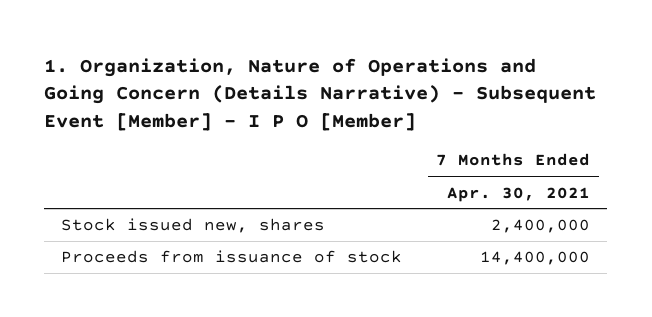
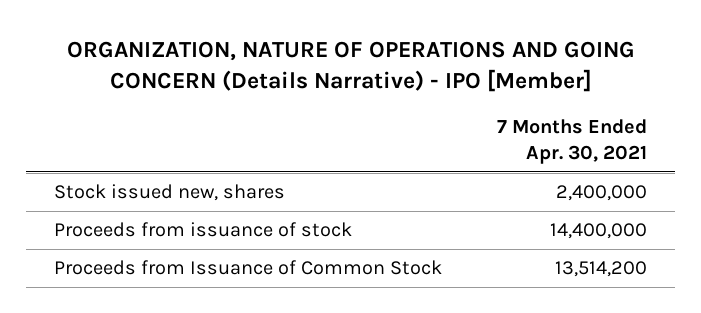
[44,57,597,131] 1. Organization, Nature of Operations and Going Concern (Details Narrative) - Subsequent Event [Member] - I P O [Member] -> [66,41,635,93] ORGANIZATION, NATURE OF OPERATIONS AND GOING CONCERN (Details Narrative) - IPO [Member]
none -> [53,260,442,276] Proceeds from Issuance of Common Stock

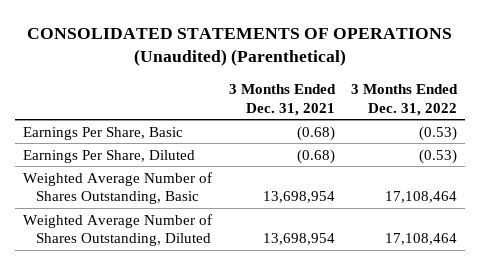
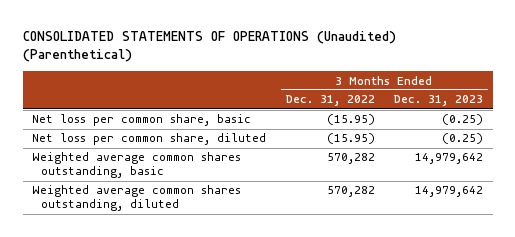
[228,83,336,116] 3 Months Ended Dec. 31, 2021 -> none
none -> [393,95,483,107] Dec. 31, 2023
[23,126,184,140] Earnings Per Share, Basic -> [32,114,252,127] Net loss per common share, basic
[419,125,458,141] (0.53) -> [326,114,375,126] (15.95)
[23,149,196,163] Earnings Per Share, Diluted -> [32,133,267,146] Net loss per common share, diluted
[419,148,458,164] (0.53) -> [326,133,375,145] (15.95)
[23,171,213,205] Weighted Average Number of Shares Outstanding, Basic -> [32,152,242,179] Weighted average common shares outstanding, basic
[385,191,458,204] 17,108,464 -> [326,153,375,165] 570,282
[23,213,213,247] Weighted Average Number of Shares Outstanding, Diluted -> [32,185,242,212] Weighted average common shares outstanding, diluted
[385,233,458,246] 17,108,464 -> [326,186,375,198] 570,282

